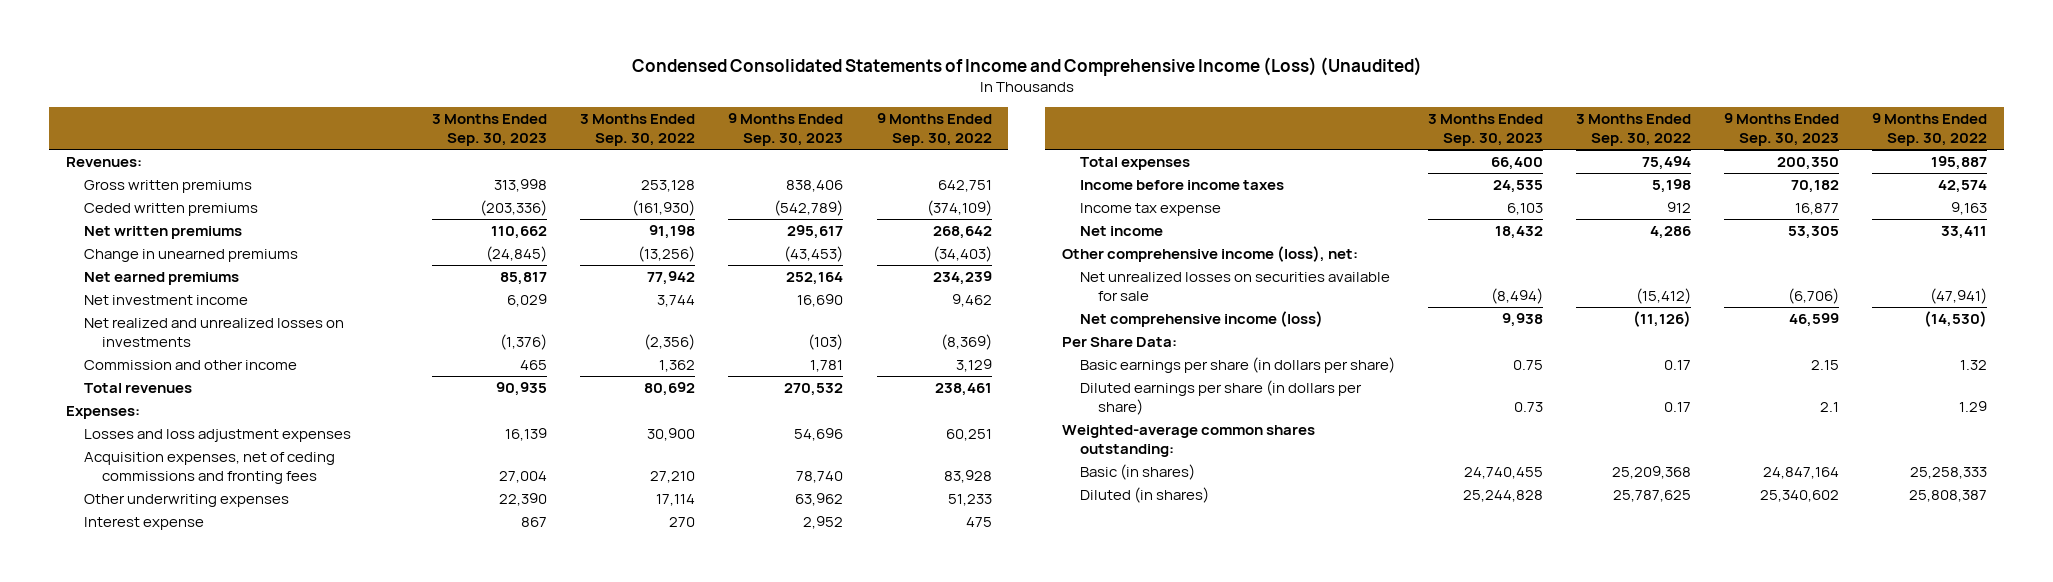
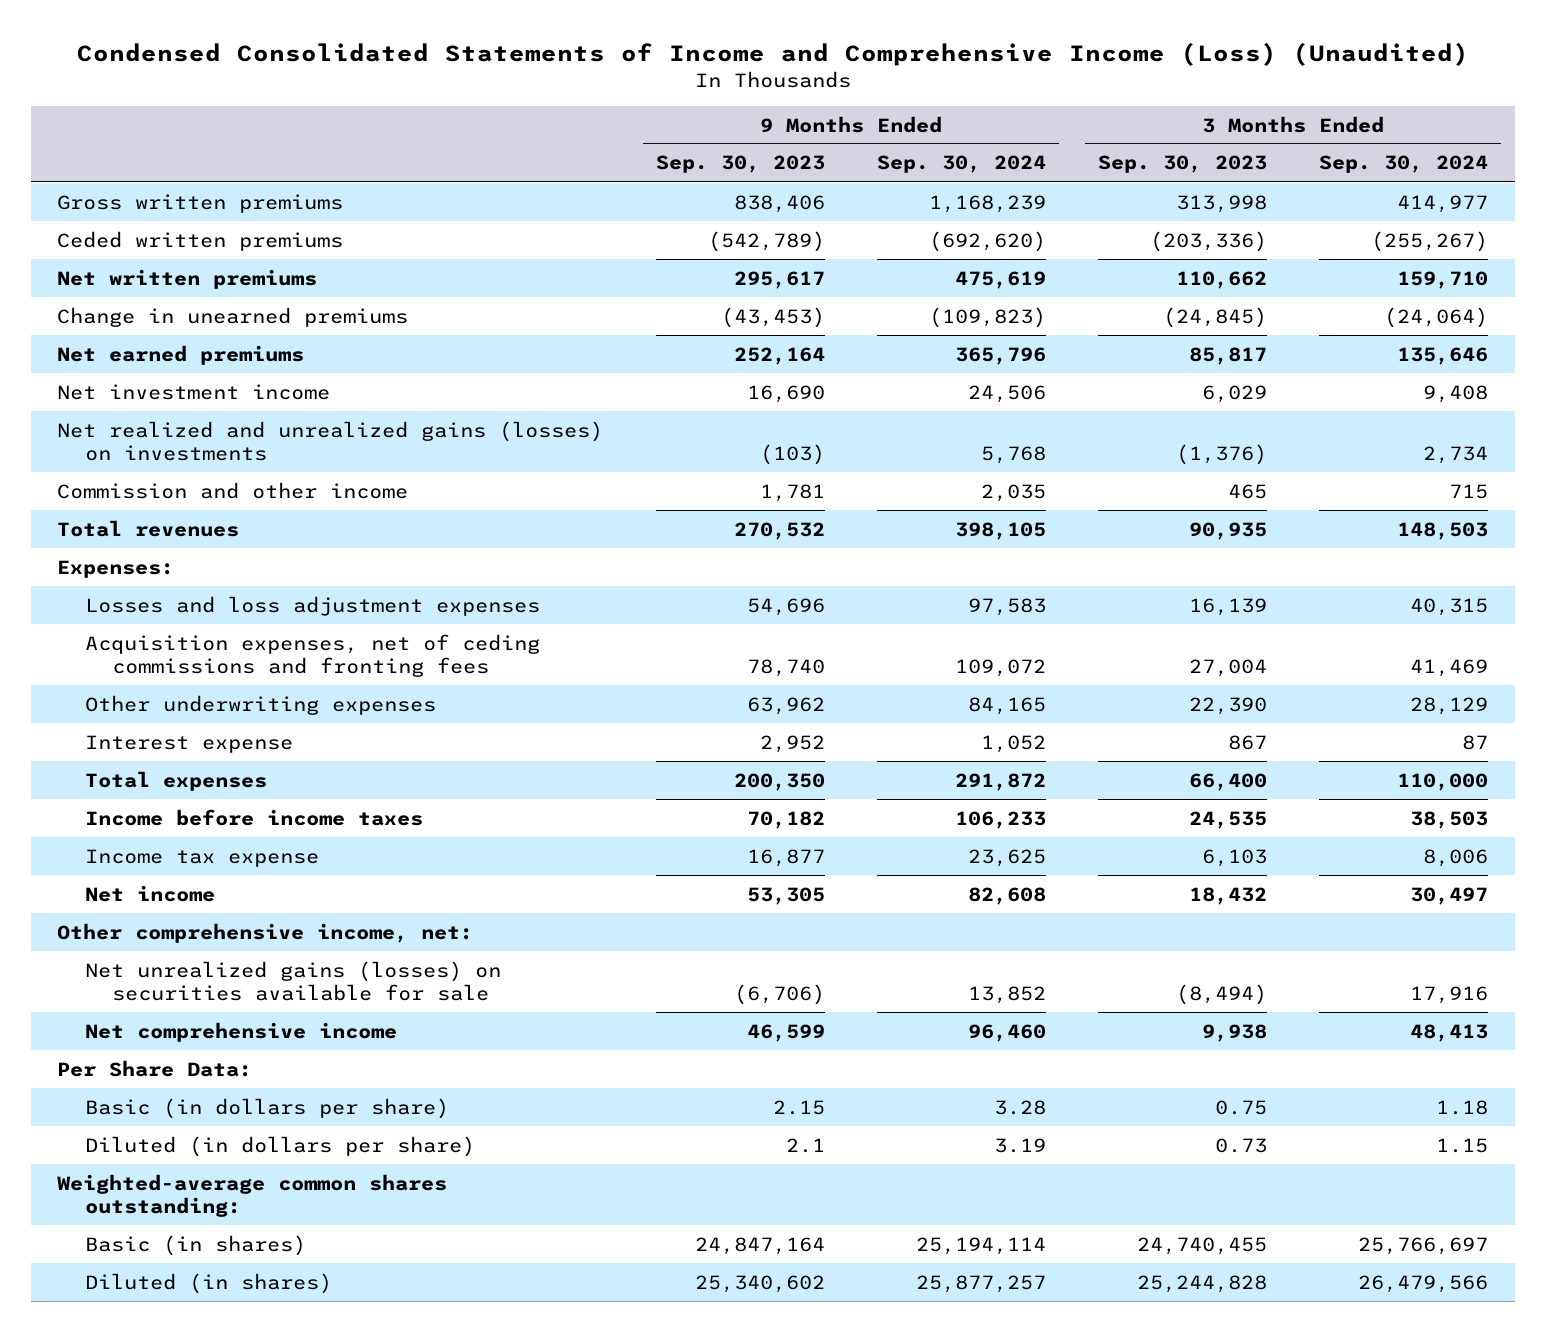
[580,114,696,147] 3 Months Ended Sep. 30, 2022 -> none
[876,113,992,147] 9 Months Ended Sep. 30, 2022 -> none
none -> [876,155,1046,174] Sep. 30, 2024
none -> [1319,155,1489,174] Sep. 30, 2024
[65,156,142,167] Revenues: -> none
[84,317,345,347] Net realized and unrealized losses on investments -> [57,420,604,461] Net realized and unrealized gains (losses) on investments
[1061,245,1358,262] Other comprehensive income (loss), net: -> [57,922,474,943] Other comprehensive income, net:
[1079,271,1390,301] Net unrealized losses on securities available for sale -> [84,960,501,1001] Net unrealized gains (losses) on securities available for sale
[1079,310,1323,327] Net comprehensive income (loss) -> [84,1021,397,1042] Net comprehensive income
[1079,356,1395,373] Basic earnings per share (in dollars per share) -> [84,1097,449,1119] Basic (in dollars per share)
[1079,379,1362,415] Diluted earnings per share (in dollars per share) -> [84,1135,475,1157] Diluted (in dollars per share)

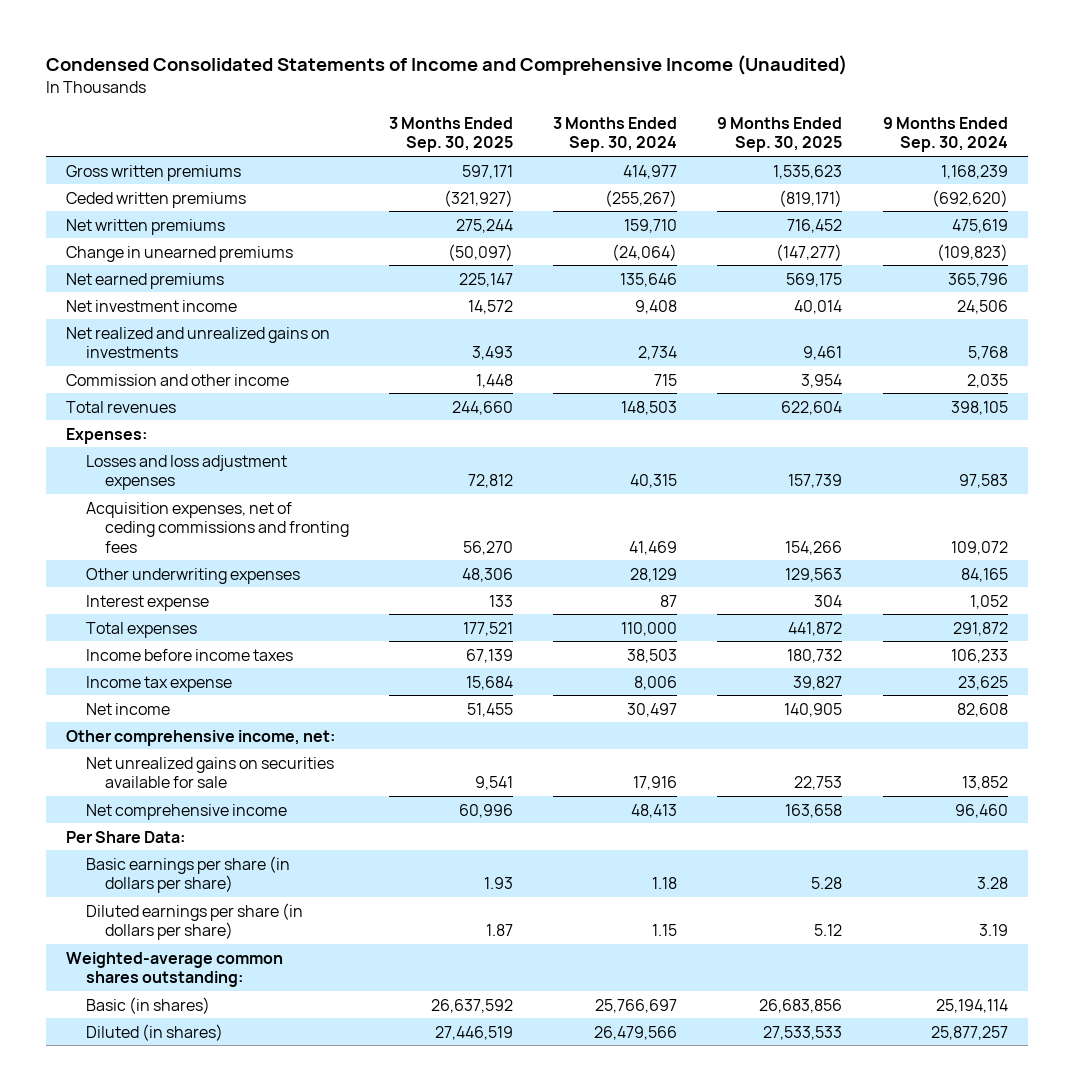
[76,41,1469,66] Condensed Consolidated Statements of Income and Comprehensive Income (Loss) (Unaudited) -> [46,55,848,76] Condensed Consolidated Statements of Income and Comprehensive Income (Unaudited)
[655,155,825,174] Sep. 30, 2023 -> none
[1098,155,1268,174] Sep. 30, 2023 -> none
none -> [389,116,514,153] 3 Months Ended Sep. 30, 2025
none -> [717,116,843,153] 9 Months Ended Sep. 30, 2025
[57,420,604,461] Net realized and unrealized gains (losses) on investments -> [66,326,331,359] Net realized and unrealized gains on investments
[84,960,501,1001] Net unrealized gains (losses) on securities available for sale -> [85,756,334,789] Net unrealized gains on securities available for sale
[84,1097,449,1119] Basic (in dollars per share) -> [85,855,290,894] Basic earnings per share (in dollars per share)
[84,1135,475,1157] Diluted (in dollars per share) -> [85,902,303,941] Diluted earnings per share (in dollars per share)

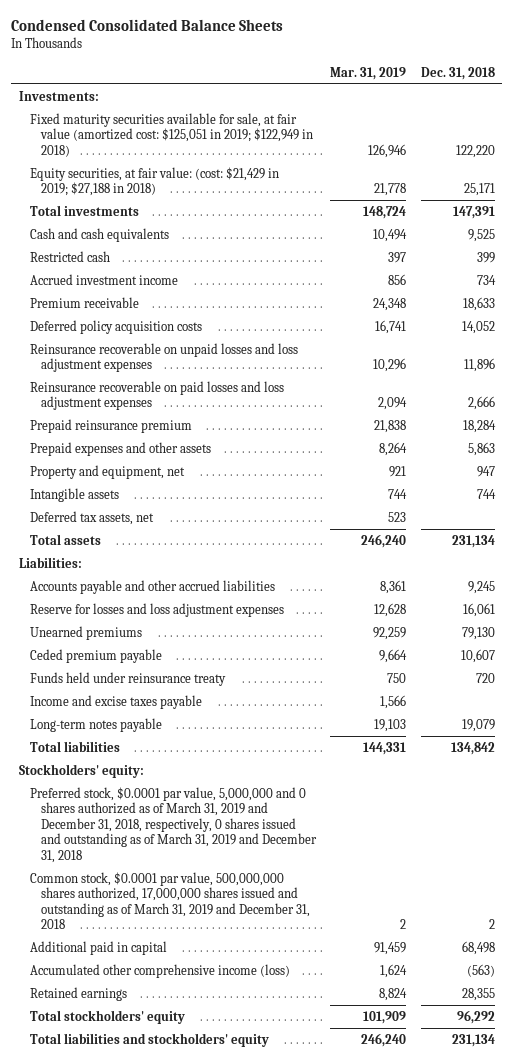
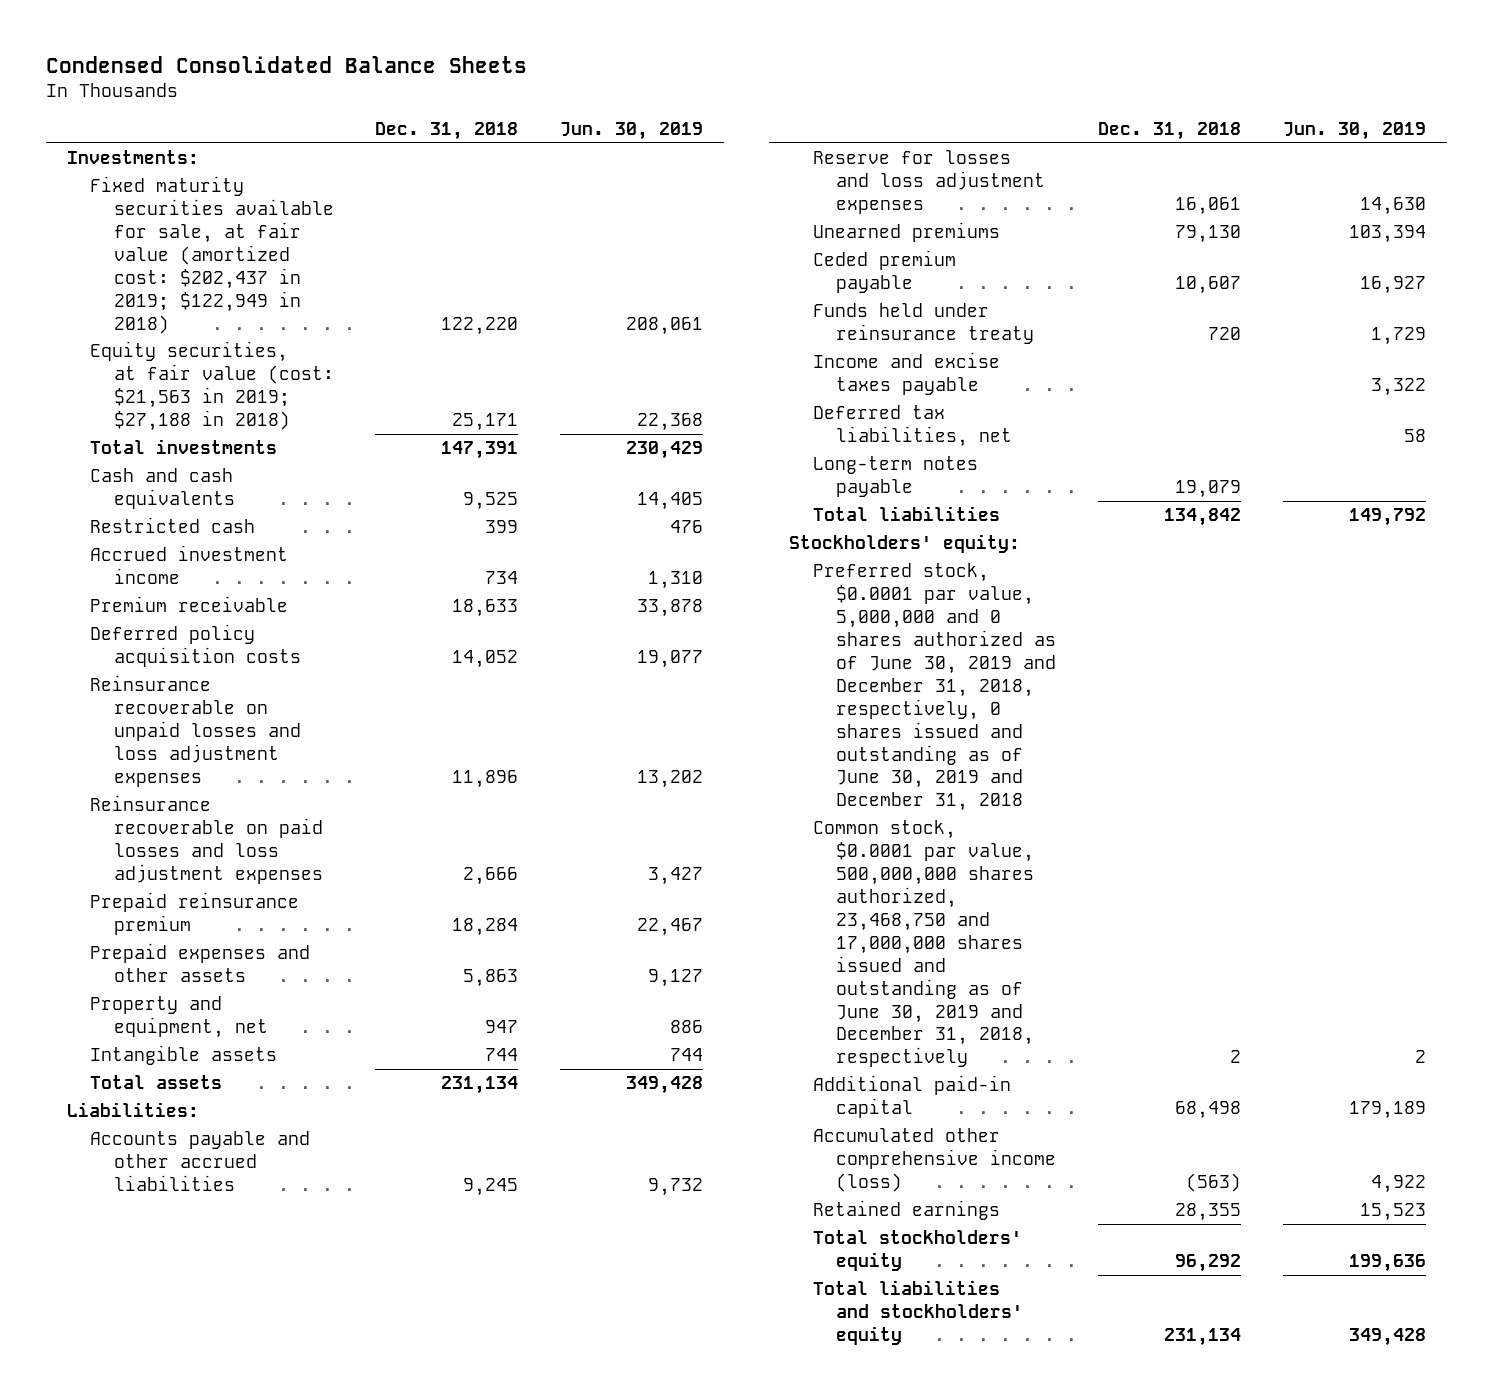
[330,66,407,80] Mar. 31, 2019 -> none
none -> [560,121,704,140] Jun. 30, 2019
[29,112,313,157] Fixed maturity securities available for sale, at fair value (amortized cost: $125,051 in 2019; $122,949 in 2018) -> [90,176,334,334] Fixed maturity securities available for sale, at fair value (amortized cost: $202,437 in 2019; $122,949 in 2018)
[29,166,279,197] Equity securities, at fair value: (cost: $21,429 in 2019; $27,188 in 2018) -> [90,341,334,431] Equity securities, at fair value (cost: $21,563 in 2019; $27,188 in 2018)
[29,510,154,525] Deferred tax assets, net -> none
none -> [812,405,1013,448] Deferred tax liabilities, net
[29,786,317,863] Preferred stock, $0.0001 par value, 5,000,000 and 0 shares authorized as of March 31, 2019 and December 31, 2018, respectively, 0 shares issued and outstanding as of March 31, 2019 and December 31, 2018 -> [812,563,1057,812] Preferred stock, $0.0001 par value, 5,000,000 and 0 shares authorized as of June 30, 2019 and December 31, 2018, respectively, 0 shares issued and outstanding as of June 30, 2019 and December 31, 2018
[29,871,310,930] Common stock, $0.0001 par value, 500,000,000 shares authorized, 17,000,000 shares issued and outstanding as of March 31, 2019 and December 31, 2018 -> [812,820,1035,1068] Common stock, $0.0001 par value, 500,000,000 shares authorized, 23,468,750 and 17,000,000 shares issued and outstanding as of June 30, 2019 and December 31, 2018, respectively
[29,940,167,955] Additional paid in capital -> [812,1075,1011,1119] Additional paid-in capital

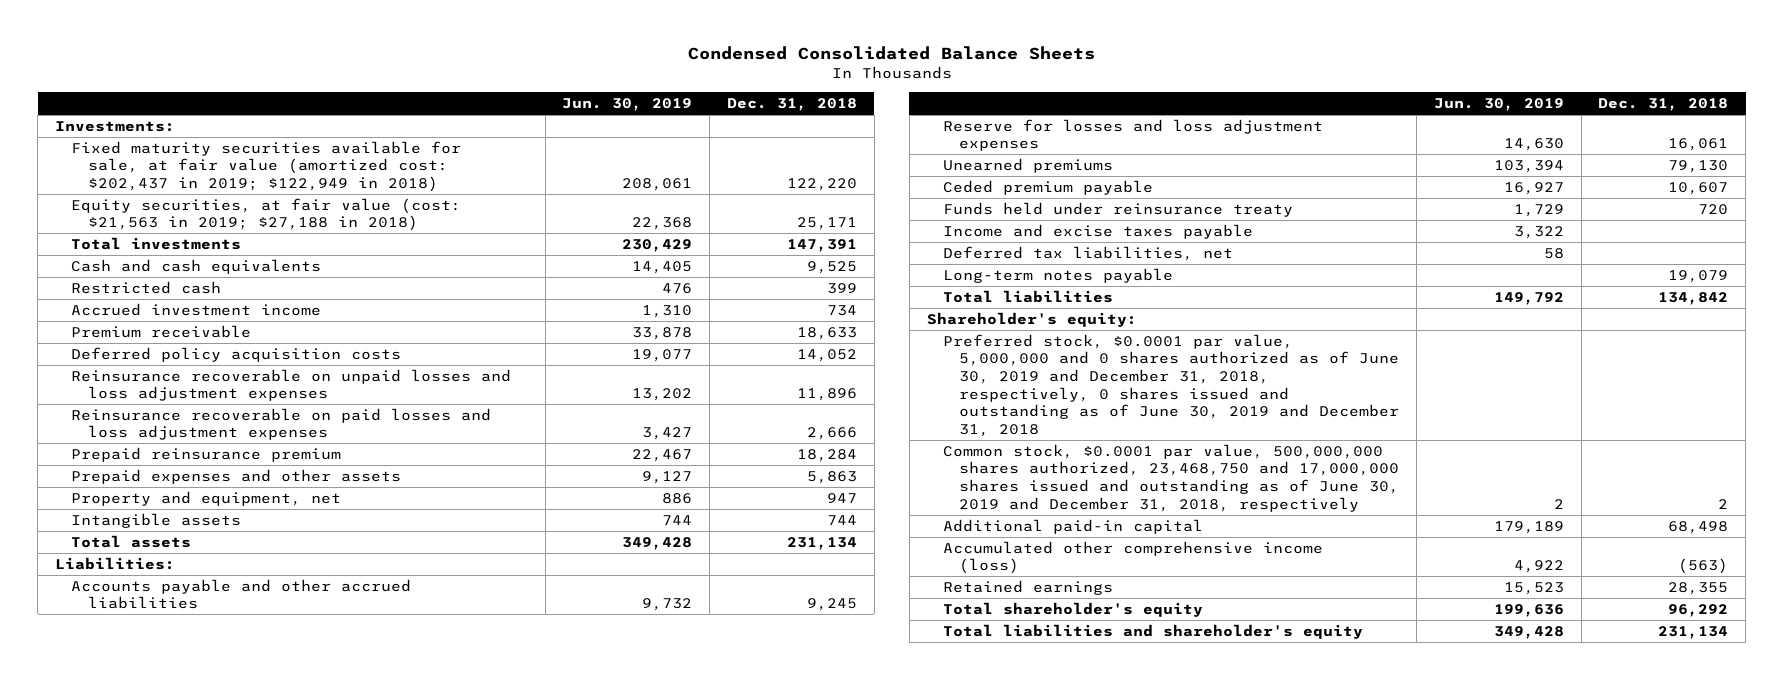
[789,534,1021,554] Stockholders' equity: -> [926,311,1137,327] Shareholder's equity:
[812,1230,1022,1272] Total stockholders' equity -> [942,601,1203,617] Total shareholder's equity
[812,1280,1024,1345] Total liabilities and stockholders' equity -> [942,623,1363,639] Total liabilities and shareholder's equity

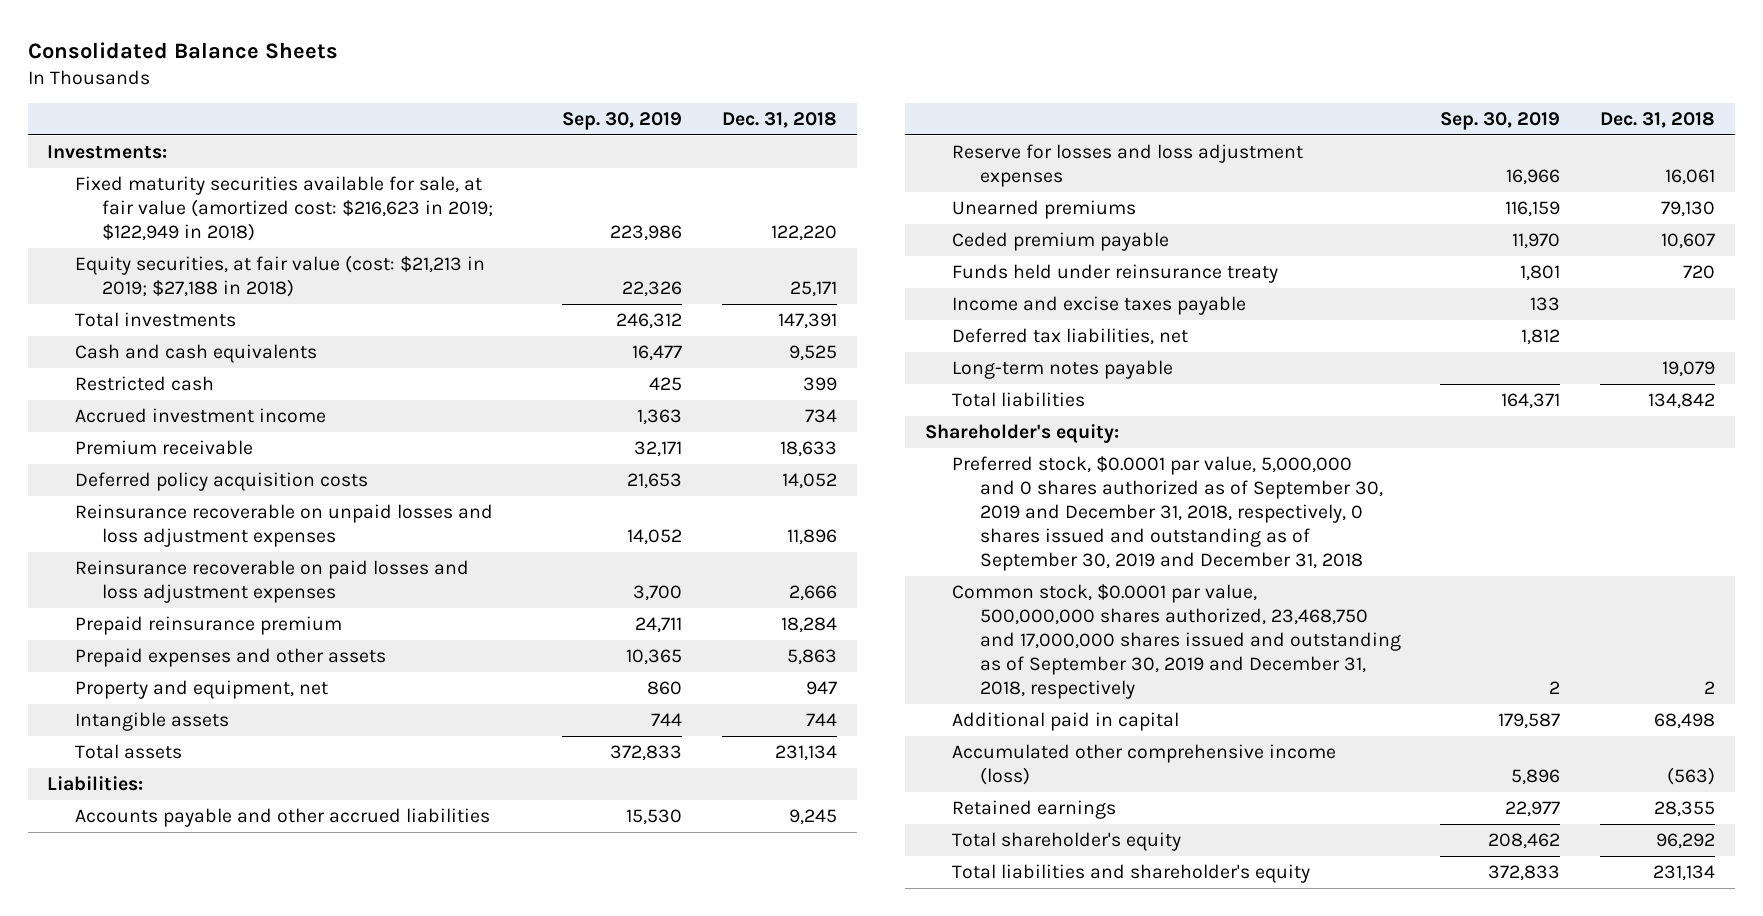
[687,46,1095,61] Condensed Consolidated Balance Sheets -> [27,41,338,59] Consolidated Balance Sheets
[562,98,693,112] Jun. 30, 2019 -> none
none -> [562,111,683,130] Sep. 30, 2019
[71,140,462,193] Fixed maturity securities available for sale, at fair value (amortized cost: $202,437 in 2019; $122,949 in 2018) -> [74,175,493,242] Fixed maturity securities available for sale, at fair value (amortized cost: $216,623 in 2019; $122,949 in 2018)
[71,197,462,232] Equity securities, at fair value (cost: $21,563 in 2019; $27,188 in 2018) -> [74,254,485,298] Equity securities, at fair value (cost: $21,213 in 2019; $27,188 in 2018)
[942,333,1400,437] Preferred stock, $0.0001 par value, 5,000,000 and 0 shares authorized as of June 30, 2019 and December 31, 2018, respectively, 0 shares issued and outstanding as of June 30, 2019 and December 31, 2018 -> [952,455,1383,572] Preferred stock, $0.0001 par value, 5,000,000 and 0 shares authorized as of September 30, 2019 and December 31, 2018, respectively, 0 shares issued and outstanding as of September 30, 2019 and December 31, 2018
[942,443,1400,512] Common stock, $0.0001 par value, 500,000,000 shares authorized, 23,468,750 and 17,000,000 shares issued and outstanding as of June 30, 2019 and December 31, 2018, respectively -> [952,583,1401,700] Common stock, $0.0001 par value, 500,000,000 shares authorized, 23,468,750 and 17,000,000 shares issued and outstanding as of September 30, 2019 and December 31, 2018, respectively
[942,518,1203,534] Additional paid-in capital -> [952,711,1180,731] Additional paid in capital

